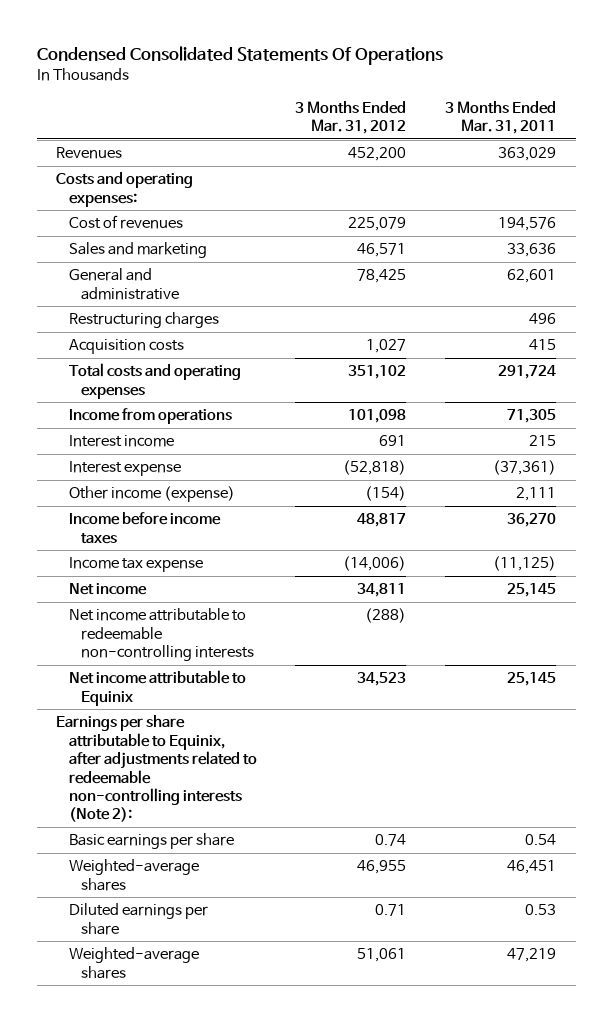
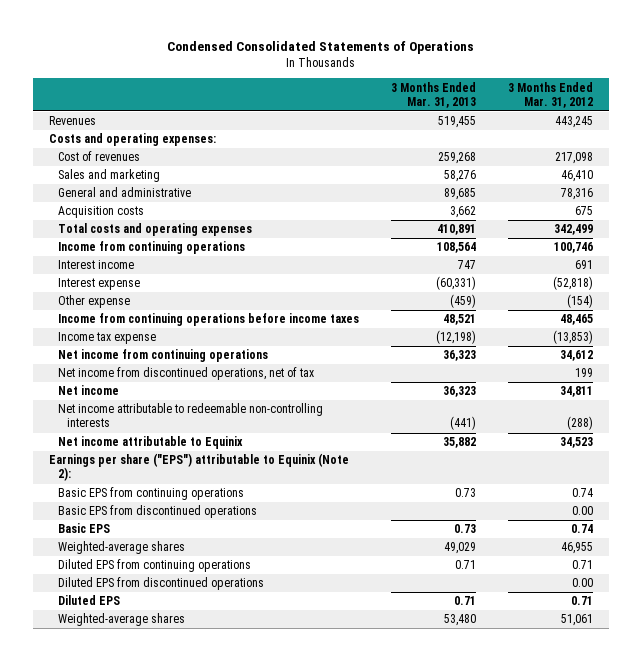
[37,46,444,66] Condensed Consolidated Statements Of Operations -> [167,40,475,54] Condensed Consolidated Statements of Operations
[445,100,557,135] 3 Months Ended Mar. 31, 2011 -> none
none -> [391,81,477,108] 3 Months Ended Mar. 31, 2013
[348,147,407,162] 452,200 -> [555,116,594,129] 443,245
[68,312,219,329] Restructuring charges -> none
[348,217,407,232] 225,079 -> [555,152,594,165] 217,098
[357,243,407,258] 46,571 -> [561,170,594,183] 46,410
[357,269,407,284] 78,425 -> [561,188,594,201] 78,316
[366,339,407,354] 1,027 -> [575,206,594,216] 675
[348,365,407,380] 351,102 -> [554,224,594,236] 342,499
[68,408,232,425] Income from operations -> [57,241,245,255] Income from continuing operations
[348,409,407,424] 101,098 -> [554,242,594,254] 100,746
[68,486,235,503] Other income (expense) -> [57,295,130,309] Other expense
[68,512,221,544] Income before income taxes -> [57,313,359,327] Income from continuing operations before income taxes
[357,513,407,528] 48,817 -> [560,314,594,326] 48,465
[343,556,407,572] (14,006) -> [553,330,594,345] (13,853)
none -> [57,349,268,363] Net income from continuing operations
none -> [57,367,314,381] Net income from discontinued operations, net of tax
[56,715,257,823] Earnings per share attributable to Equinix, after adjustments related to redeemable non-controlling interests (Note 2): -> [48,453,349,482] Earnings per share ("EPS") attributable to Equinix (Note 2):
none -> [57,487,244,501] Basic EPS from continuing operations
none -> [57,505,257,519] Basic EPS from discontinued operations
[68,833,234,850] Basic earnings per share -> [57,523,110,534] Basic EPS
none -> [57,559,251,573] Diluted EPS from continuing operations
none -> [57,577,264,591] Diluted EPS from discontinued operations
[68,903,208,935] Diluted earnings per share -> [57,595,120,606] Diluted EPS

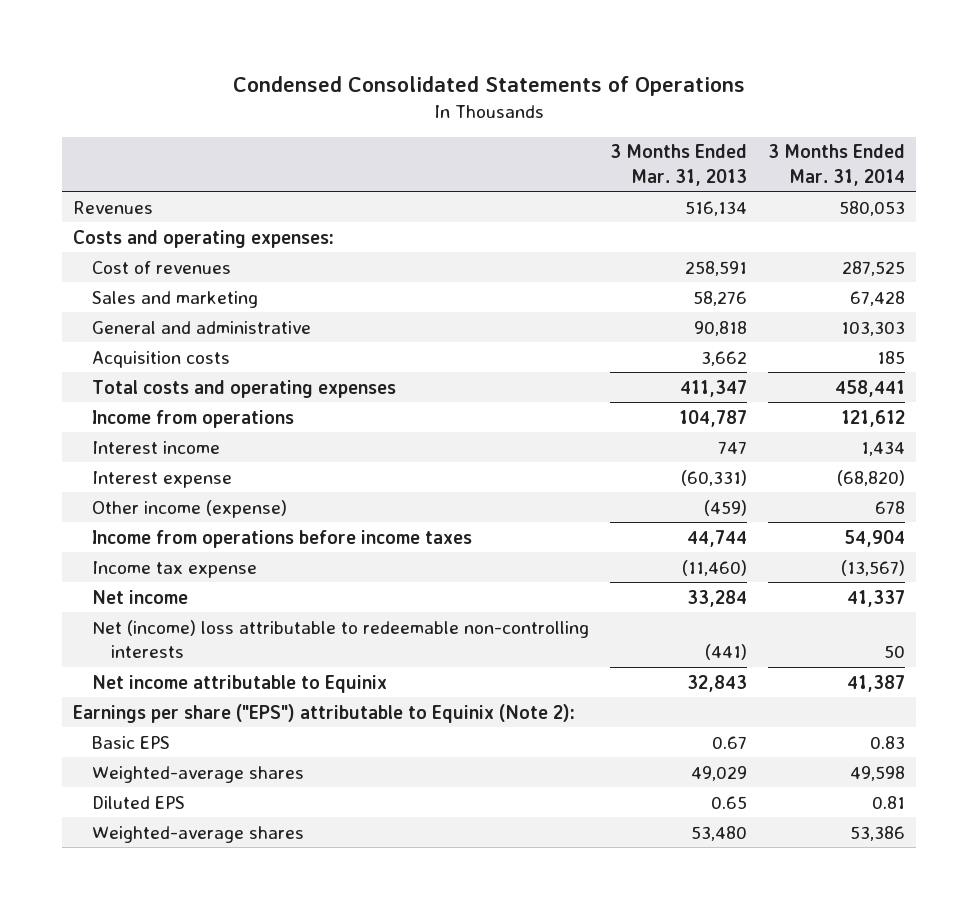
[508,81,594,108] 3 Months Ended Mar. 31, 2012 -> none
none -> [768,144,906,186] 3 Months Ended Mar. 31, 2014
[438,116,477,129] 519,455 -> [685,200,748,216] 516,134
[438,152,477,165] 259,268 -> [685,260,748,276] 258,591
[444,188,477,201] 89,685 -> [694,320,748,336] 90,818
[437,224,477,236] 410,891 -> [680,379,748,397] 411,347
[57,241,245,255] Income from continuing operations -> [91,409,294,428] Income from operations
[437,242,477,254] 108,564 -> [679,409,748,427] 104,787
[57,349,268,363] Net income from continuing operations -> none
[57,367,314,381] Net income from discontinued operations, net of tax -> none
[57,295,130,309] Other expense -> [91,499,287,518] Other income (expense)
[57,313,359,327] Income from continuing operations before income taxes -> [91,529,472,548] Income from operations before income taxes
[443,314,477,326] 48,521 -> [687,529,748,547] 44,744
[436,330,477,345] (12,198) -> [682,559,748,576] (11,460)
[443,386,477,398] 36,323 -> [687,589,748,607] 33,284
[57,403,323,428] Net income attributable to redeemable non-controlling interests -> [91,619,589,659] Net (income) loss attributable to redeemable non-controlling interests
[443,437,477,449] 35,882 -> [687,674,748,692] 32,843
[57,487,244,501] Basic EPS from continuing operations -> none
[57,505,257,519] Basic EPS from discontinued operations -> none
[454,524,477,534] 0.73 -> [712,735,748,749] 0.67
[57,559,251,573] Diluted EPS from continuing operations -> none
[57,577,264,591] Diluted EPS from discontinued operations -> none
[454,596,477,606] 0.71 -> [711,795,748,809] 0.65

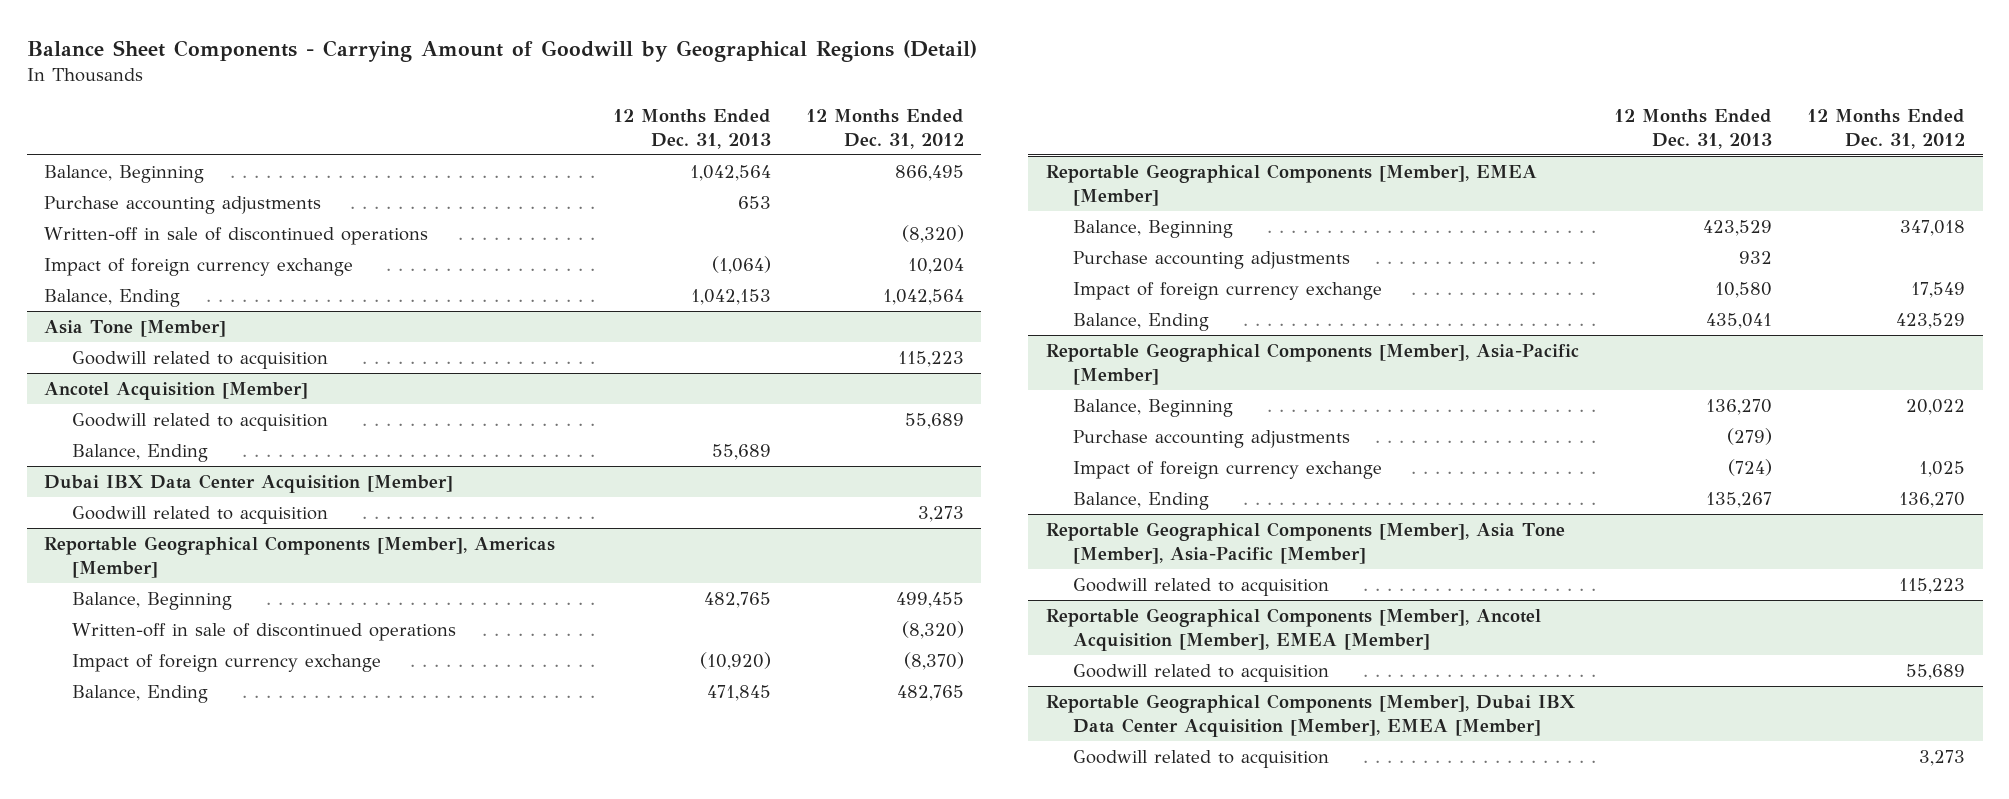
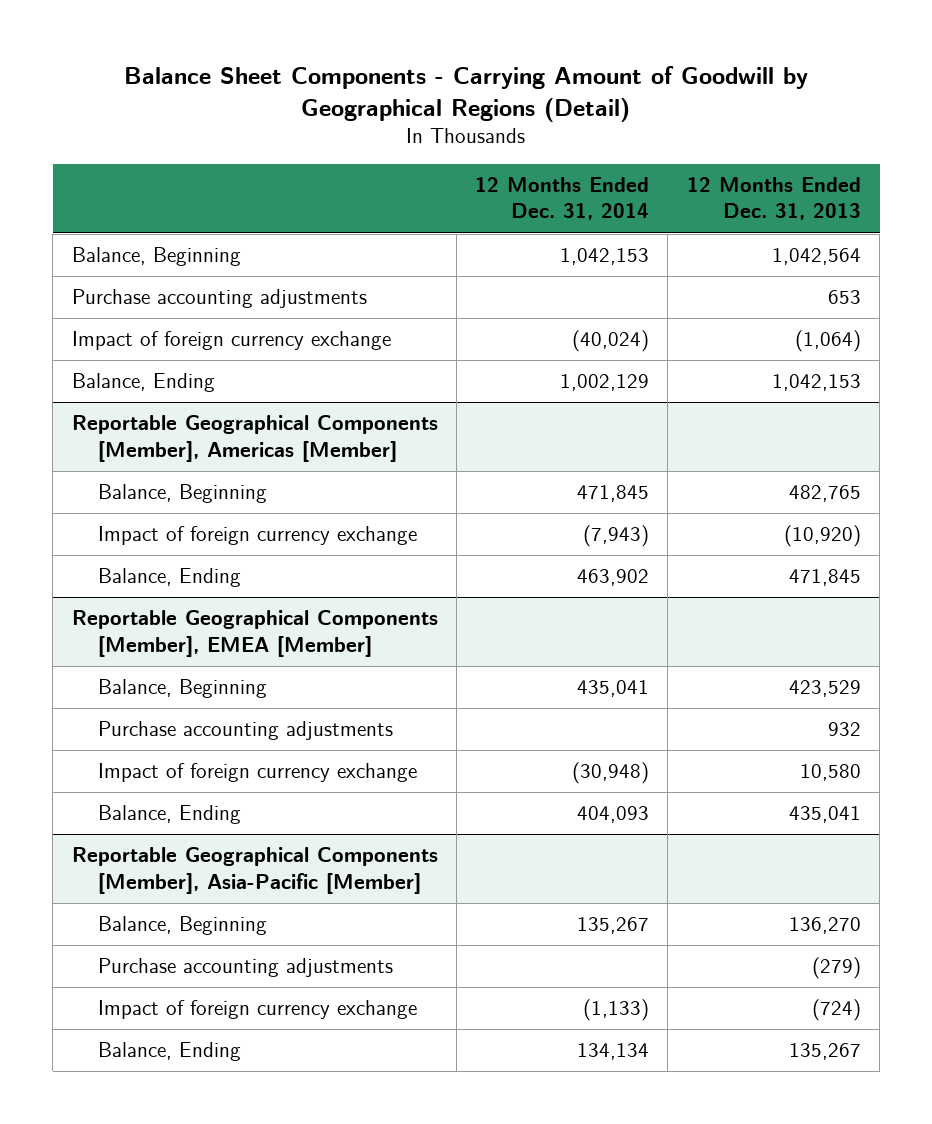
[805,109,964,149] 12 Months Ended Dec. 31, 2012 -> none
none -> [475,177,650,221] 12 Months Ended Dec. 31, 2014
[44,227,429,246] Written-off in sale of discontinued operations -> none
[44,320,227,338] Asia Tone [Member] -> none
[71,351,328,370] Goodwill related to acquisition -> none
[44,382,309,401] Ancotel Acquisition [Member] -> none
[71,413,328,432] Goodwill related to acquisition -> none
[71,444,208,463] Balance, Ending -> none
[44,474,454,494] Dubai IBX Data Center Acquisition [Member] -> none
[71,506,328,525] Goodwill related to acquisition -> none
[71,623,456,642] Written-off in sale of discontinued operations -> none
[1045,522,1565,564] Reportable Geographical Components [Member], Asia Tone [Member], Asia-Pacific [Member] -> none
[1073,578,1330,597] Goodwill related to acquisition -> none
[1045,608,1541,651] Reportable Geographical Components [Member], Ancotel Acquisition [Member], EMEA [Member] -> none
[1073,664,1330,683] Goodwill related to acquisition -> none
[1045,694,1575,737] Reportable Geographical Components [Member], Dubai IBX Data Center Acquisition [Member], EMEA [Member] -> none
[1073,750,1330,769] Goodwill related to acquisition -> none

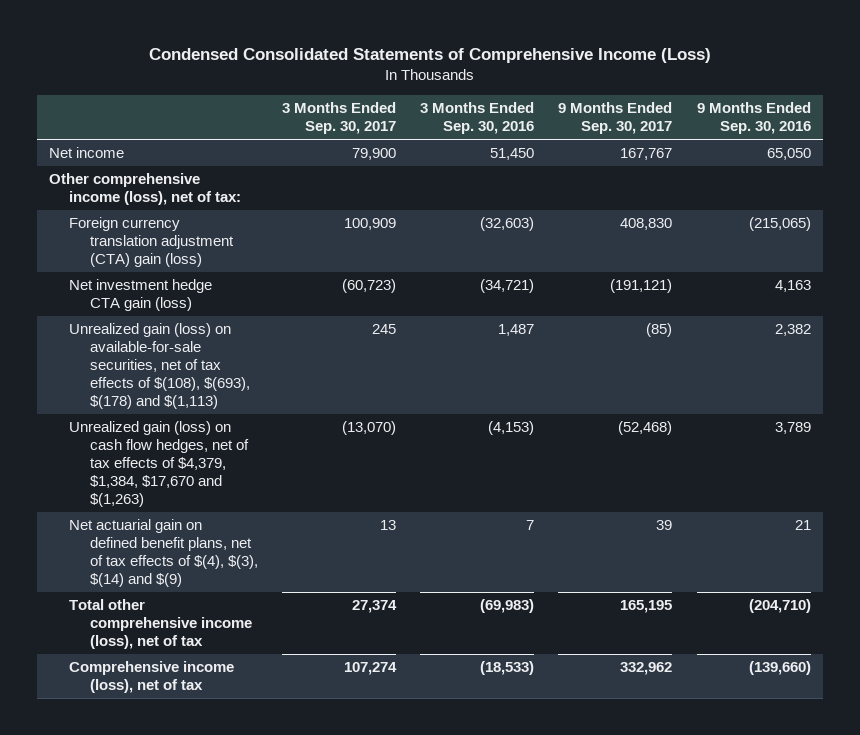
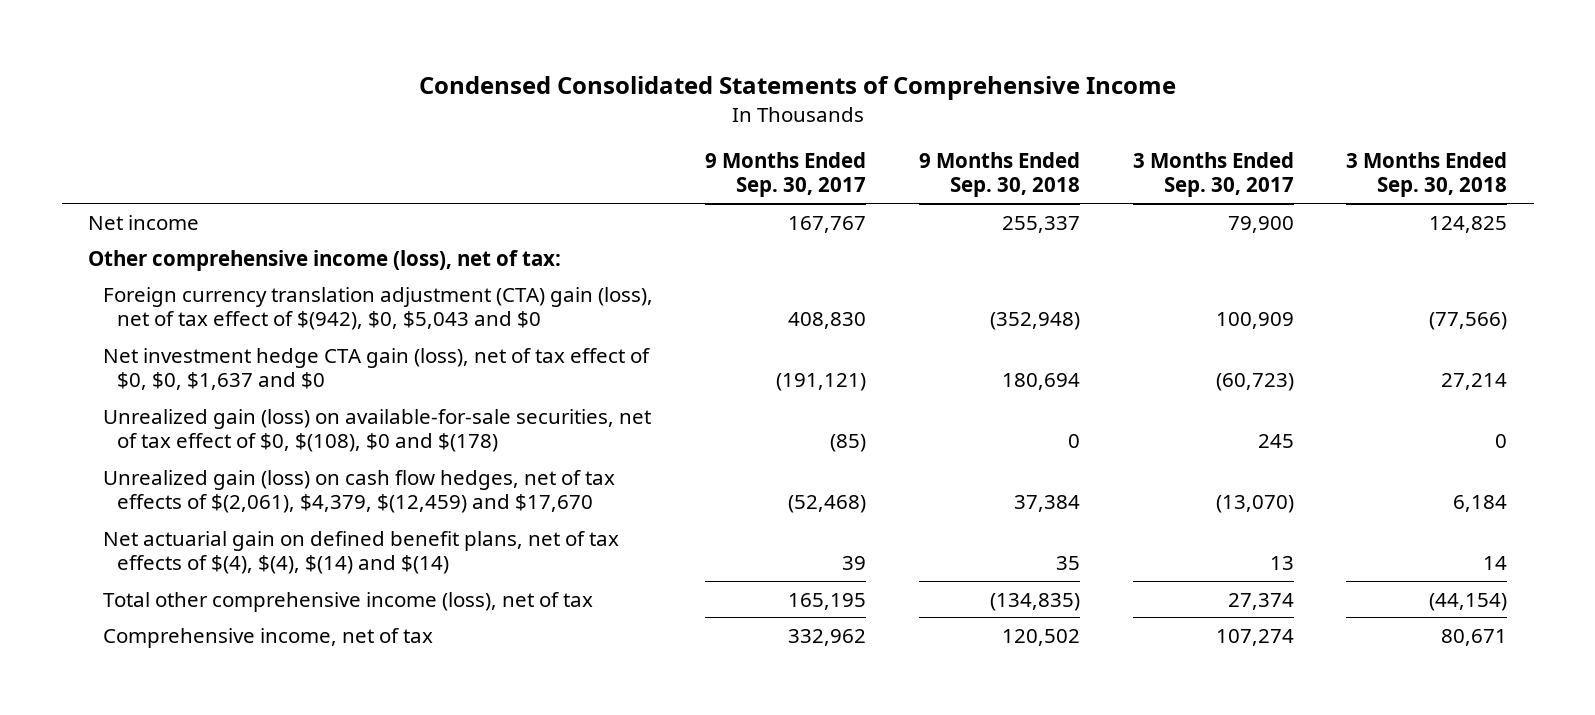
[149,48,712,64] Condensed Consolidated Statements of Comprehensive Income (Loss) -> [418,75,1176,100] Condensed Consolidated Statements of Comprehensive Income
[420,102,535,135] 3 Months Ended Sep. 30, 2016 -> none
[696,102,811,135] 9 Months Ended Sep. 30, 2016 -> none
none -> [918,152,1080,198] 9 Months Ended Sep. 30, 2018
none -> [1346,152,1508,198] 3 Months Ended Sep. 30, 2018
[69,217,234,267] Foreign currency translation adjustment (CTA) gain (loss) -> [102,286,653,330] Foreign currency translation adjustment (CTA) gain (loss), net of tax effect of $(942), $0, $5,043 and $0
[69,279,213,312] Net investment hedge CTA gain (loss) -> [102,347,650,390] Net investment hedge CTA gain (loss), net of tax effect of $0, $0, $1,637 and $0
[69,323,250,409] Unrealized gain (loss) on available-for-sale securities, net of tax effects of $(108), $(693), $(178) and $(1,113) -> [102,408,651,452] Unrealized gain (loss) on available-for-sale securities, net of tax effect of $0, $(108), $0 and $(178)
[69,421,249,507] Unrealized gain (loss) on cash flow hedges, net of tax effects of $4,379, $1,384, $17,670 and $(1,263) -> [102,469,615,513] Unrealized gain (loss) on cash flow hedges, net of tax effects of $(2,061), $4,379, $(12,459) and $17,670
[69,519,258,587] Net actuarial gain on defined benefit plans, net of tax effects of $(4), $(3), $(14) and $(9) -> [102,530,619,574] Net actuarial gain on defined benefit plans, net of tax effects of $(4), $(4), $(14) and $(14)
[69,661,235,694] Comprehensive income (loss), net of tax -> [102,627,433,648] Comprehensive income, net of tax

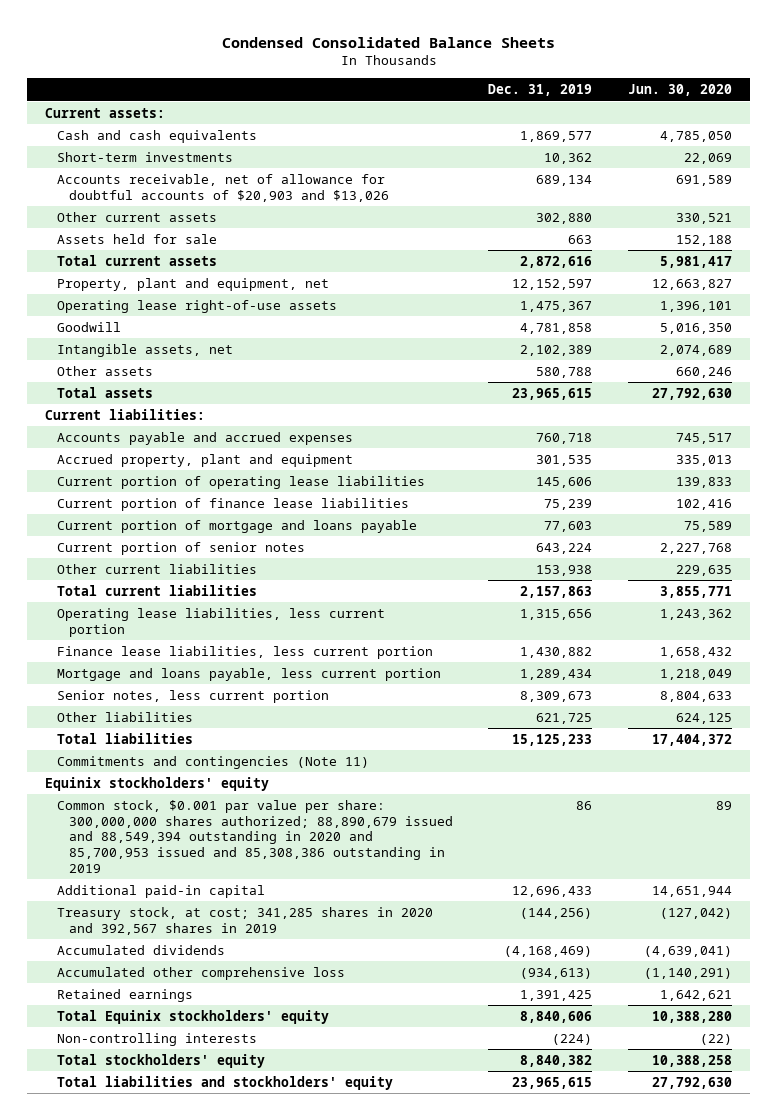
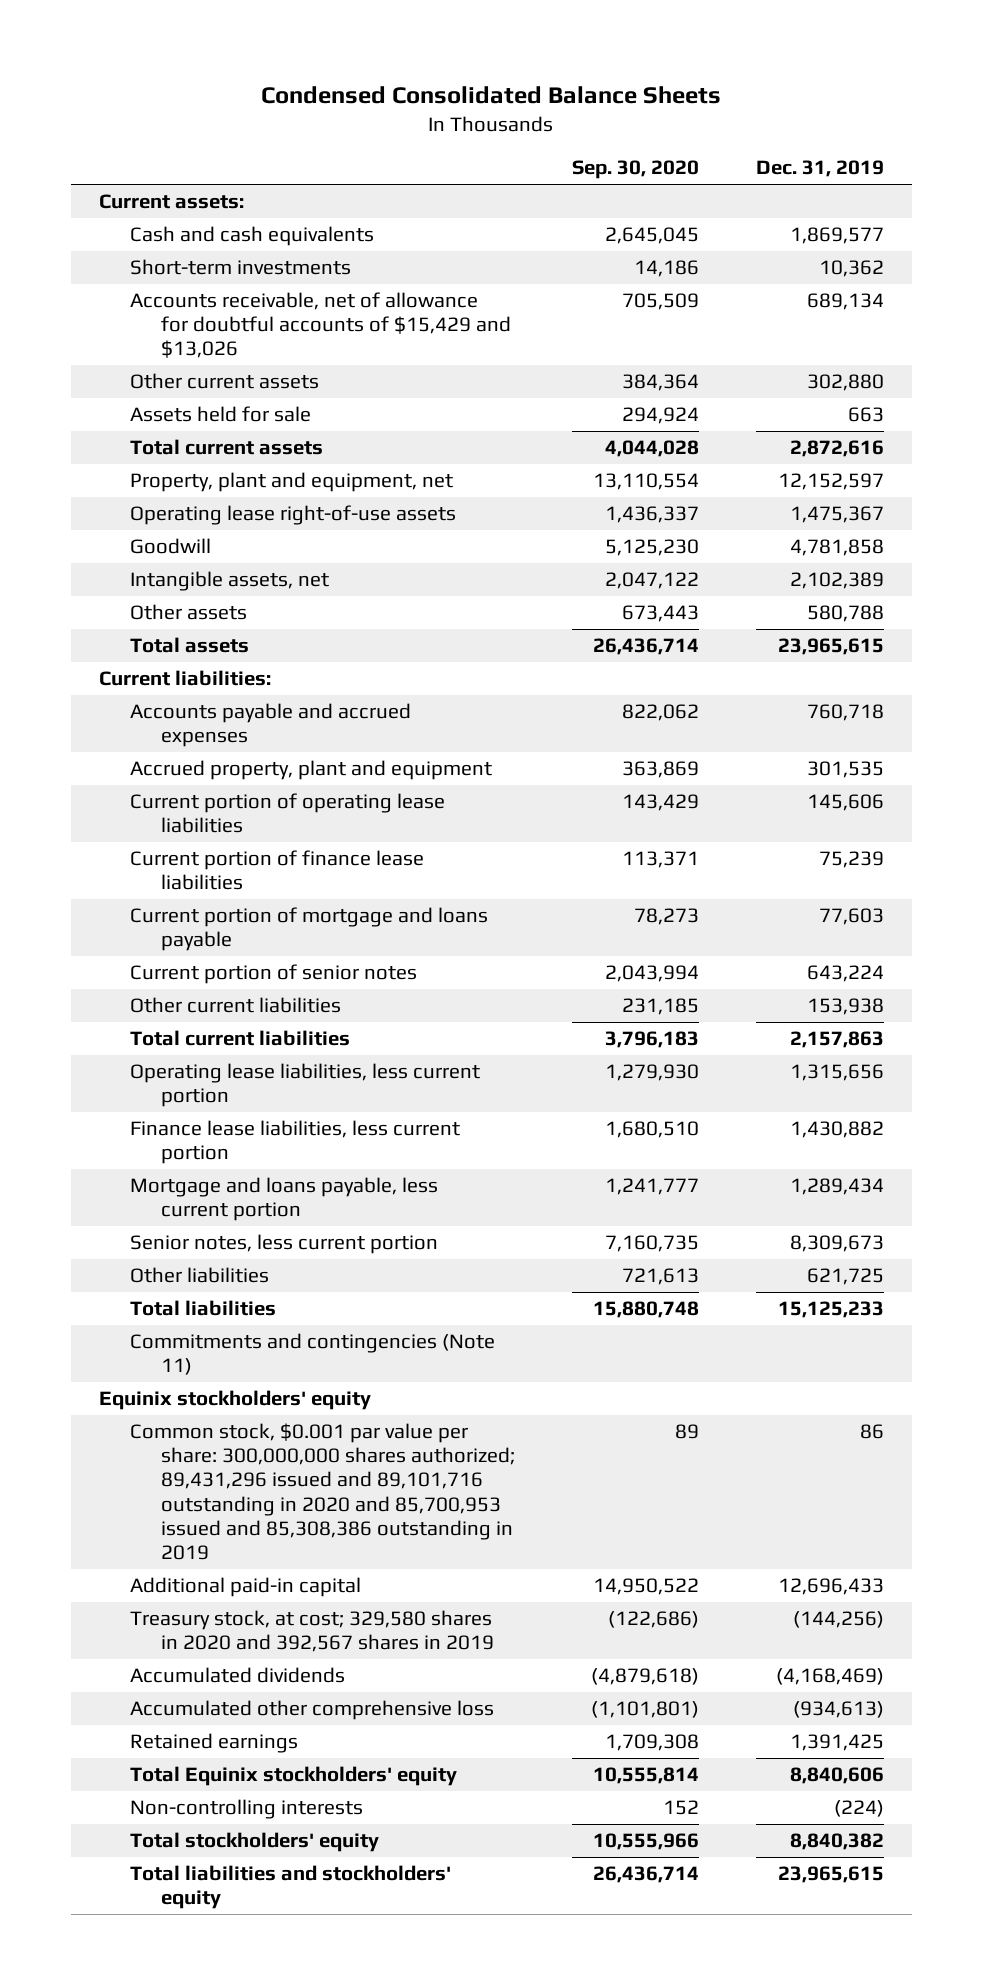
[628,84,733,97] Jun. 30, 2020 -> none
none -> [571,160,699,180] Sep. 30, 2020
[56,173,389,202] Accounts receivable, net of allowance for doubtful accounts of $20,903 and $13,026 -> [130,292,512,359] Accounts receivable, net of allowance for doubtful accounts of $15,429 and $13,026
[56,799,453,873] Common stock, $0.001 par value per share: 300,000,000 shares authorized; 88,890,679 issued and 88,549,394 outstanding in 2020 and 85,700,953 issued and 85,308,386 outstanding in 2019 -> [130,1423,516,1560] Common stock, $0.001 par value per share: 300,000,000 shares authorized; 89,431,296 issued and 89,101,716 outstanding in 2020 and 85,700,953 issued and 85,308,386 outstanding in 2019
[56,906,433,935] Treasury stock, at cost; 341,285 shares in 2020 and 392,567 shares in 2019 -> [130,1610,495,1653] Treasury stock, at cost; 329,580 shares in 2020 and 392,567 shares in 2019

